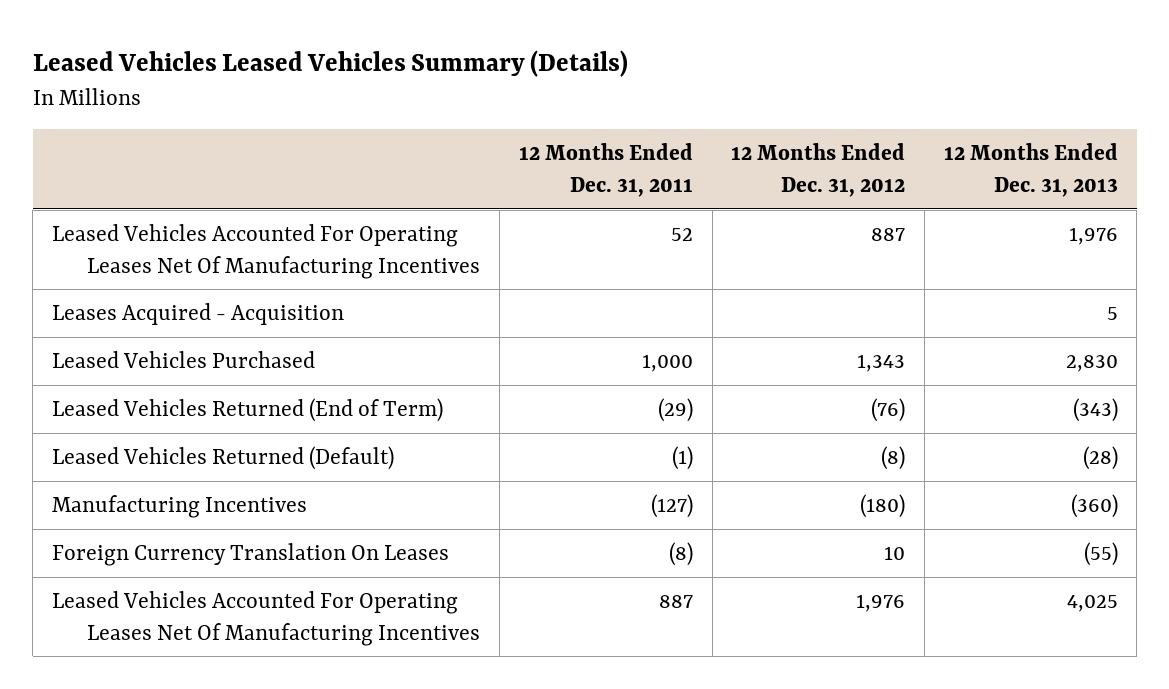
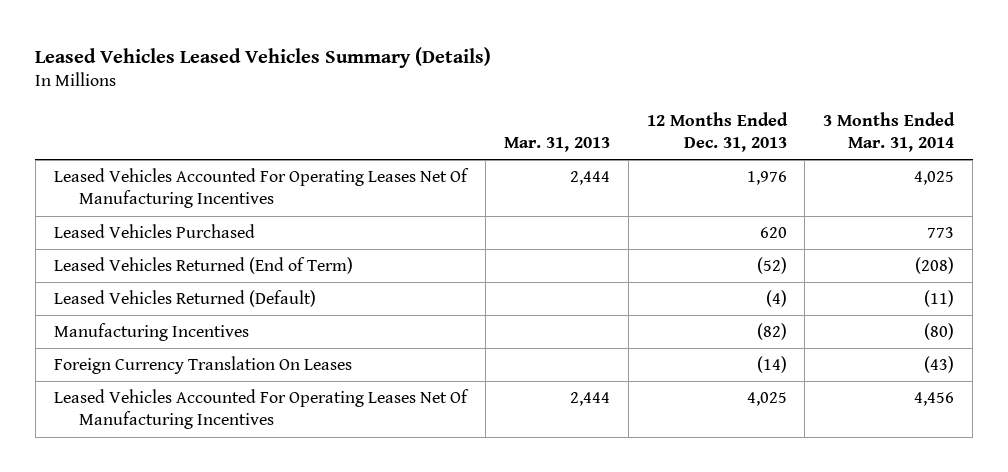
[518,143,693,197] 12 Months Ended Dec. 31, 2011 -> none
[731,143,906,197] 12 Months Ended Dec. 31, 2012 -> none
none -> [503,137,610,153] Mar. 31, 2013
none -> [823,111,956,153] 3 Months Ended Mar. 31, 2014
[51,302,344,325] Leases Acquired - Acquisition -> none
[1065,354,1118,372] 2,830 -> [759,227,787,239] 620
[1072,397,1118,422] (343) -> [756,257,787,275] (52)
[1082,445,1118,470] (28) -> [765,290,787,308] (4)
[1070,493,1118,518] (360) -> [756,323,787,341] (82)
[1083,541,1118,566] (55) -> [756,356,787,374] (14)

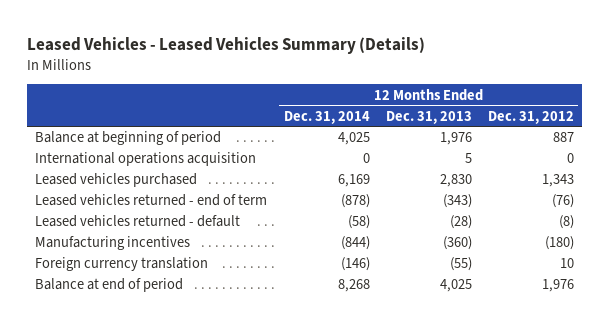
[35,46,492,68] Leased Vehicles Leased Vehicles Summary (Details) -> [27,37,426,55] Leased Vehicles - Leased Vehicles Summary (Details)
[503,137,610,153] Mar. 31, 2013 -> none
[823,111,956,153] 3 Months Ended Mar. 31, 2014 -> none
none -> [283,110,370,124] Dec. 31, 2014
none -> [487,110,574,124] Dec. 31, 2012
[53,168,469,209] Leased Vehicles Accounted For Operating Leases Net Of Manufacturing Incentives -> [35,131,222,146] Balance at beginning of period
none -> [35,152,257,167] International operations acquisition
[53,224,255,239] Leased Vehicles Purchased -> [35,173,198,188] Leased vehicles purchased
[759,227,787,239] 620 -> [439,174,472,188] 2,830
[53,257,353,275] Leased Vehicles Returned (End of Term) -> [35,194,268,207] Leased vehicles returned - end of term
[756,257,787,275] (52) -> [442,194,472,209] (343)
[53,290,316,308] Leased Vehicles Returned (Default) -> [35,215,241,228] Leased vehicles returned - default
[765,290,787,308] (4) -> [449,215,472,230] (28)
[53,323,249,342] Manufacturing Incentives -> [35,236,191,251] Manufacturing incentives
[756,323,787,341] (82) -> [442,236,472,251] (360)
[53,356,352,375] Foreign Currency Translation On Leases -> [35,257,209,272] Foreign currency translation
[756,356,787,374] (14) -> [449,257,472,272] (55)
[53,389,469,430] Leased Vehicles Accounted For Operating Leases Net Of Manufacturing Incentives -> [35,278,184,293] Balance at end of period

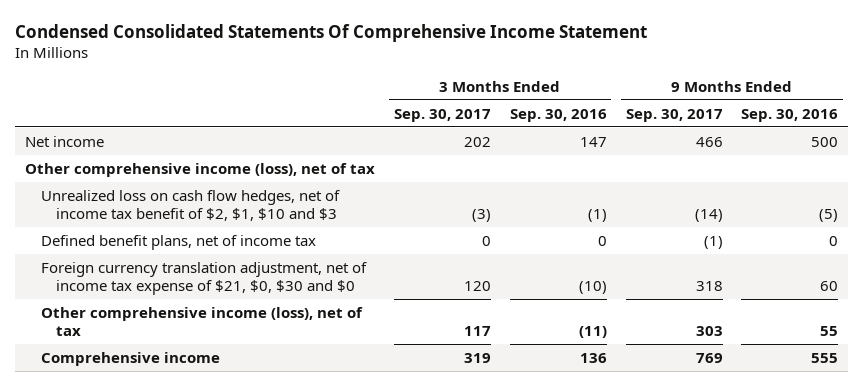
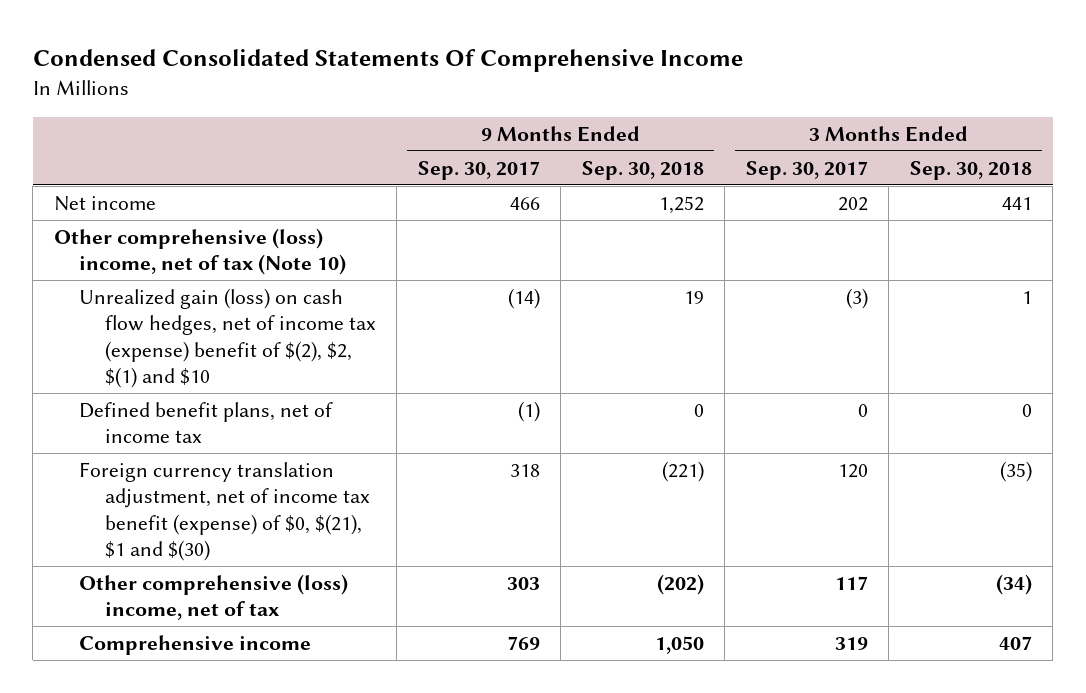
[15,24,648,43] Condensed Consolidated Statements Of Comprehensive Income Statement -> [32,49,743,73] Condensed Consolidated Statements Of Comprehensive Income
[509,108,607,122] Sep. 30, 2016 -> none
[741,108,839,122] Sep. 30, 2016 -> none
none -> [581,160,704,180] Sep. 30, 2018
none -> [909,160,1032,180] Sep. 30, 2018
[24,162,375,177] Other comprehensive income (loss), net of tax -> [53,228,347,276] Other comprehensive (loss) income, net of tax (Note 10)
[40,189,340,221] Unrealized loss on cash flow hedges, net of income tax benefit of $2, $1, $10 and $3 -> [79,288,376,388] Unrealized gain (loss) on cash flow hedges, net of income tax (expense) benefit of $(2), $2, $(1) and $10
[40,261,367,295] Foreign currency translation adjustment, net of income tax expense of $21, $0, $30 and $0 -> [79,462,370,561] Foreign currency translation adjustment, net of income tax benefit (expense) of $0, $(21), $1 and $(30)
[40,306,363,336] Other comprehensive income (loss), net of tax -> [79,574,349,621] Other comprehensive (loss) income, net of tax

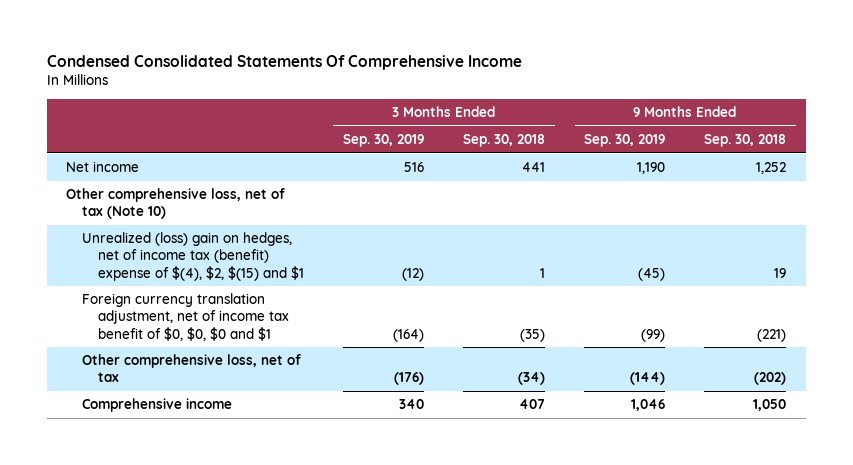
[417,160,540,180] Sep. 30, 2017 -> none
[745,160,868,180] Sep. 30, 2017 -> none
none -> [343,133,425,147] Sep. 30, 2019
none -> [584,133,666,147] Sep. 30, 2019
[79,402,334,444] Defined benefit plans, net of income tax -> none
[53,228,347,276] Other comprehensive (loss) income, net of tax (Note 10) -> [66,188,286,220] Other comprehensive loss, net of tax (Note 10)
[79,288,376,388] Unrealized gain (loss) on cash flow hedges, net of income tax (expense) benefit of $(2), $2, $(1) and $10 -> [82,232,305,281] Unrealized (loss) gain on hedges, net of income tax (benefit) expense of $(4), $2, $(15) and $1
[79,462,370,561] Foreign currency translation adjustment, net of income tax benefit (expense) of $0, $(21), $1 and $(30) -> [82,293,290,341] Foreign currency translation adjustment, net of income tax benefit of $0, $0, $0 and $1
[79,574,349,621] Other comprehensive (loss) income, net of tax -> [82,354,302,383] Other comprehensive loss, net of tax

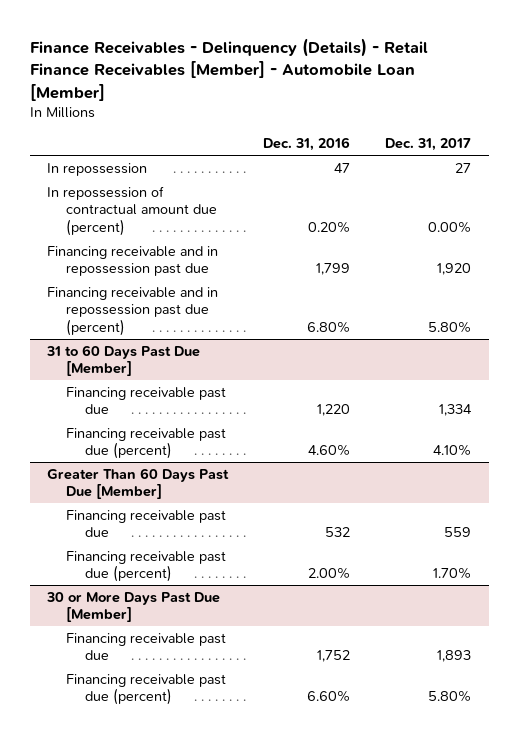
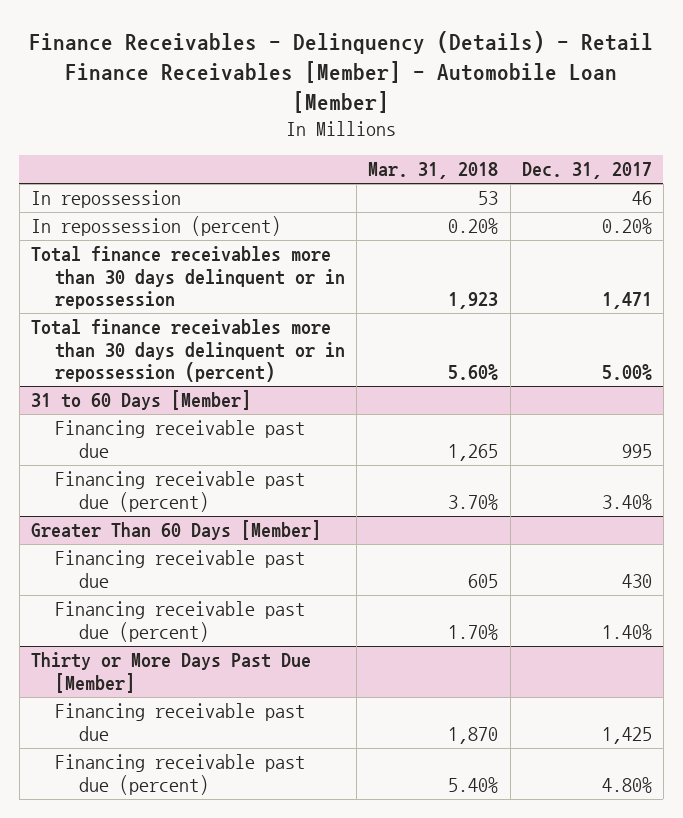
[263,137,351,152] Dec. 31, 2016 -> none
none -> [368,162,499,180] Mar. 31, 2018
[47,245,219,277] Financing receivable and in repossession past due -> none
[47,286,219,337] Financing receivable and in repossession past due (percent) -> none
[455,162,472,173] 27 -> [631,191,652,206] 46
[47,185,218,237] In repossession of contractual amount due (percent) -> [30,216,281,237] In repossession (percent)
[428,221,472,234] 0.00% -> [601,218,652,235] 0.20%
none -> [30,246,345,310] Total finance receivables more than 30 days delinquent or in repossession
none -> [30,319,345,383] Total finance receivables more than 30 days delinquent or in repossession (percent)
[46,344,201,377] 31 to 60 Days Past Due [Member] -> [30,390,251,411] 31 to 60 Days [Member]
[439,404,473,417] 1,334 -> [621,443,652,458] 995
[433,444,472,457] 4.10% -> [601,493,652,510] 3.40%
[47,467,230,500] Greater Than 60 Days Past Due [Member] -> [30,520,321,541] Greater Than 60 Days [Member]
[444,527,472,538] 559 -> [621,573,652,588] 430
[433,567,472,580] 1.70% -> [601,623,652,640] 1.40%
[46,591,221,623] 30 or More Days Past Due [Member] -> [30,652,311,693] Thirty or More Days Past Due [Member]
[437,650,472,663] 1,893 -> [601,726,652,744] 1,425
[428,690,472,703] 5.80% -> [601,776,652,793] 4.80%

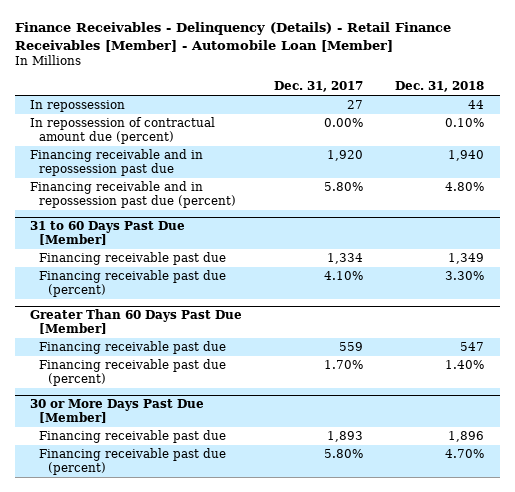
[368,162,499,180] Mar. 31, 2018 -> none
none -> [395,81,485,93] Dec. 31, 2018
[30,246,345,310] Total finance receivables more than 30 days delinquent or in repossession -> none
[30,319,345,383] Total finance receivables more than 30 days delinquent or in repossession (percent) -> none
[631,191,652,206] 46 -> [347,100,364,110] 27
[30,216,281,237] In repossession (percent) -> [30,117,216,145] In repossession of contractual amount due (percent)
[601,218,652,235] 0.20% -> [324,118,364,128] 0.00%
none -> [30,149,204,177] Financing receivable and in repossession past due
none -> [30,181,237,209] Financing receivable and in repossession past due (percent)
[30,390,251,411] 31 to 60 Days [Member] -> [30,221,186,246] 31 to 60 Days Past Due [Member]
[621,443,652,458] 995 -> [327,253,364,265] 1,334
[601,493,652,510] 3.40% -> [324,271,364,281] 4.10%
[30,520,321,541] Greater Than 60 Days [Member] -> [30,309,243,335] Greater Than 60 Days Past Due [Member]
[621,573,652,588] 430 -> [339,342,364,352] 559
[601,623,652,640] 1.40% -> [324,360,364,370] 1.70%
[30,652,311,693] Thirty or More Days Past Due [Member] -> [30,399,205,424] 30 or More Days Past Due [Member]
[601,726,652,744] 1,425 -> [327,431,364,443] 1,893
[601,776,652,793] 4.80% -> [324,449,364,459] 5.80%

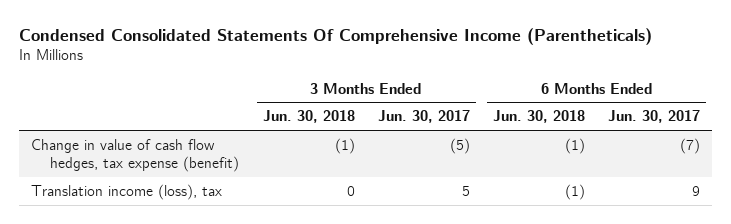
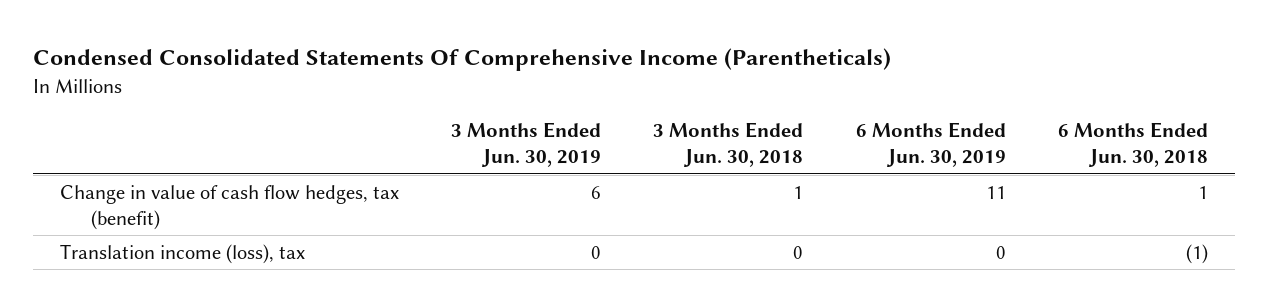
[377,110,470,124] Jun. 30, 2017 -> none
[608,110,701,124] Jun. 30, 2017 -> none
none -> [450,122,601,168] 3 Months Ended Jun. 30, 2019
none -> [855,122,1006,168] 6 Months Ended Jun. 30, 2019
[30,138,240,173] Change in value of cash flow hedges, tax expense (benefit) -> [59,184,399,230] Change in value of cash flow hedges, tax (benefit)
[334,137,355,154] (1) -> [793,185,804,199] 1
[565,137,586,154] (1) -> [1198,185,1209,199] 1

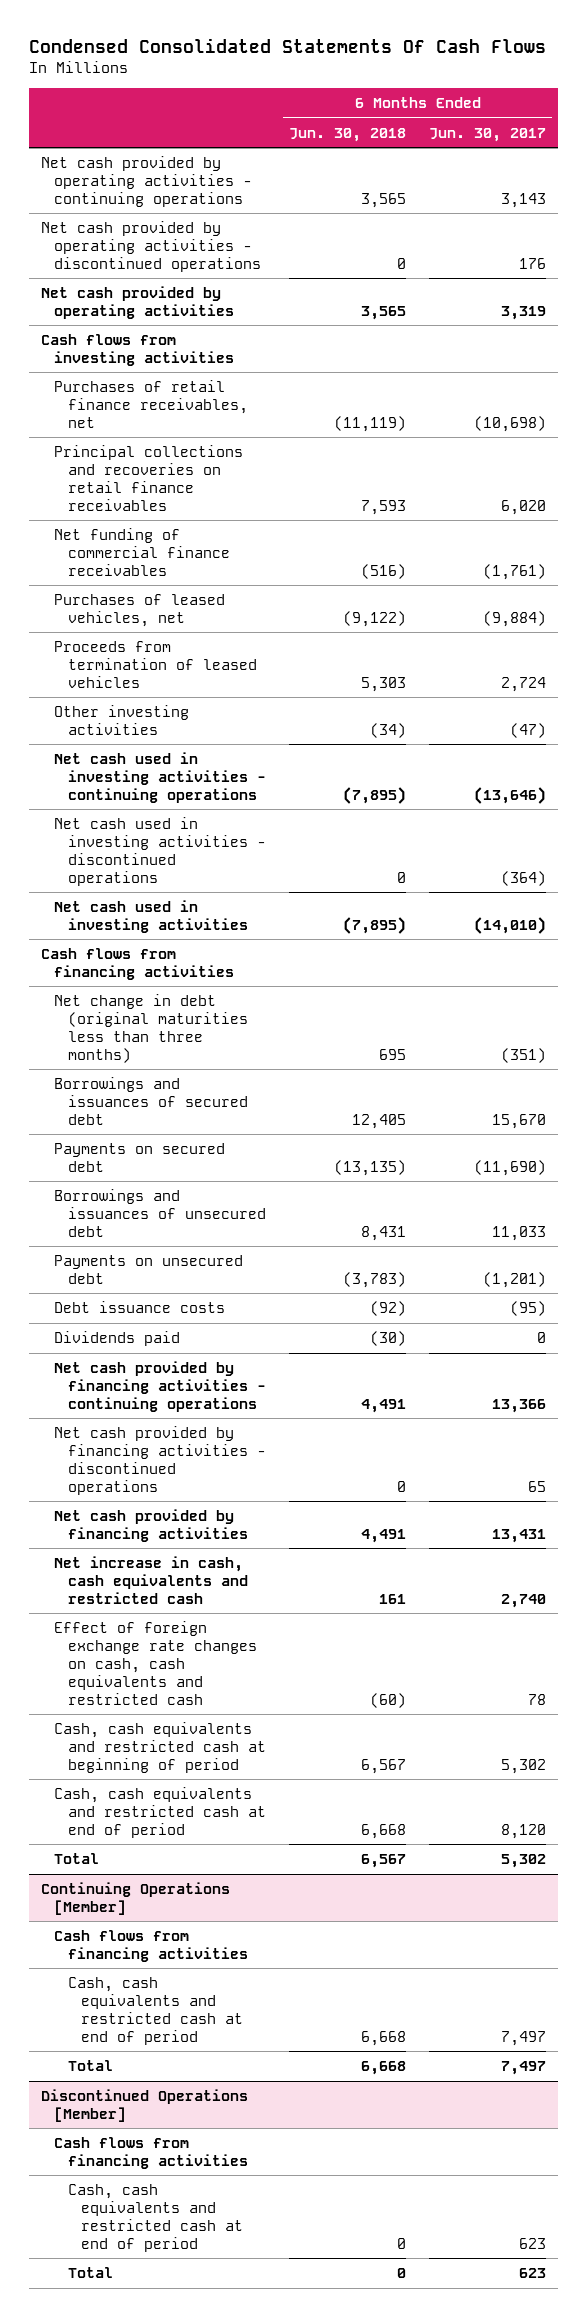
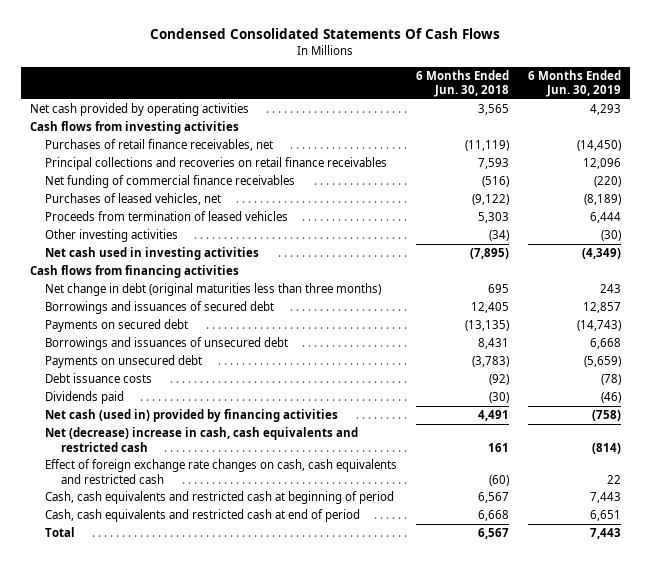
[429,127,547,142] Jun. 30, 2017 -> none
none -> [527,69,621,98] 6 Months Ended Jun. 30, 2019
[40,156,253,207] Net cash provided by operating activities - continuing operations -> none
[40,221,262,272] Net cash provided by operating activities - discontinued operations -> none
[54,752,266,803] Net cash used in investing activities - continuing operations -> none
[54,817,266,886] Net cash used in investing activities - discontinued operations -> none
[54,1361,266,1412] Net cash provided by financing activities - continuing operations -> none
[54,1426,266,1495] Net cash provided by financing activities - discontinued operations -> none
[54,1509,248,1542] Net cash provided by financing activities -> [45,409,339,423] Net cash (used in) provided by financing activities
[54,1556,248,1604] Net increase in cash, cash equivalents and restricted cash -> [45,427,359,452] Net (decrease) increase in cash, cash equivalents and restricted cash
[40,1882,230,1915] Continuing Operations [Member] -> none
[54,1930,248,1962] Cash flows from financing activities -> none
[67,1977,243,2045] Cash, cash equivalents and restricted cash at end of period -> none
[67,2060,113,2072] Total -> none
[40,2089,248,2122] Discontinued Operations [Member] -> none
[54,2137,248,2169] Cash flows from financing activities -> none
[67,2184,243,2252] Cash, cash equivalents and restricted cash at end of period -> none
[67,2267,113,2279] Total -> none

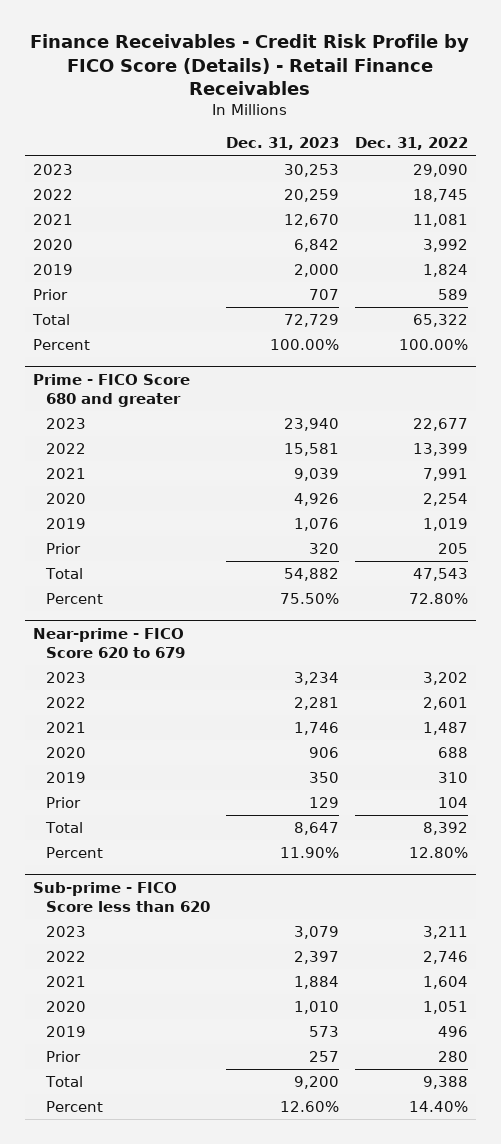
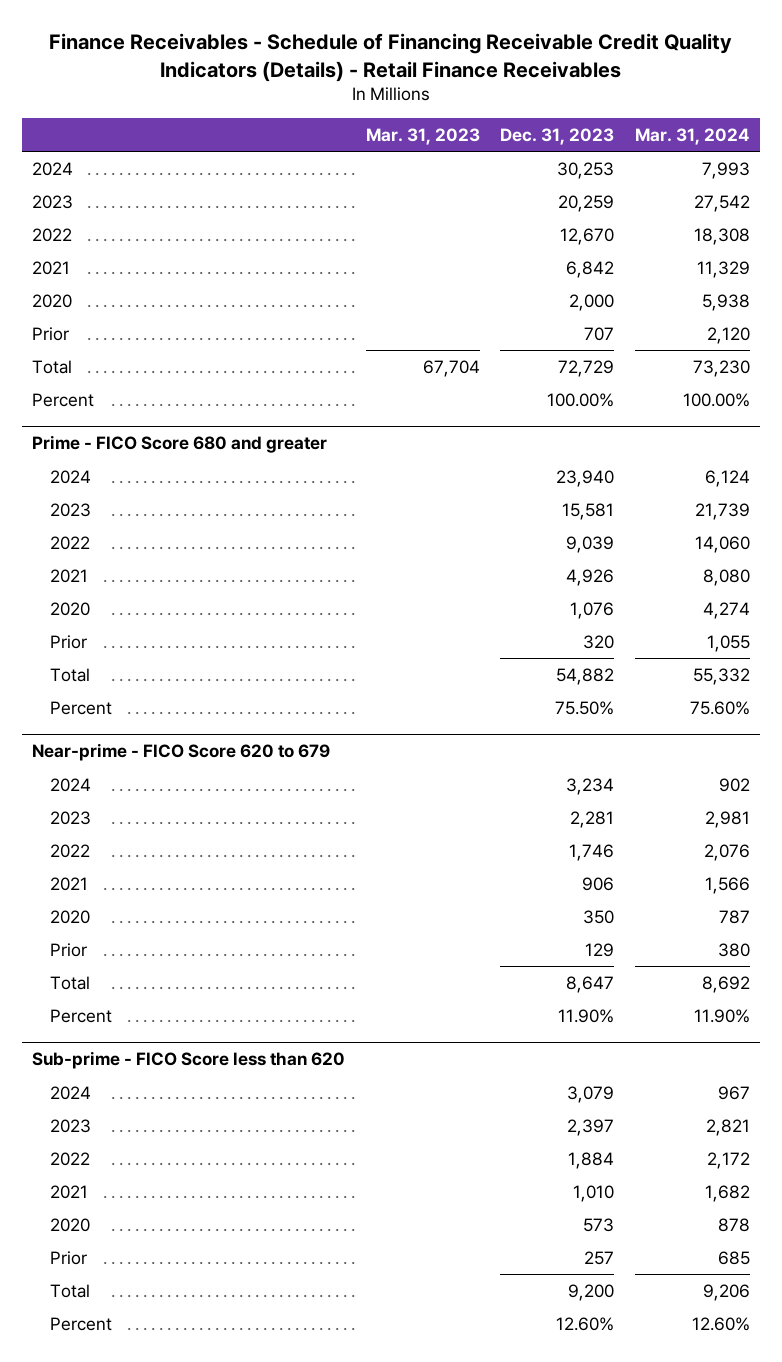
[30,34,470,95] Finance Receivables - Credit Risk Profile by FICO Score (Details) - Retail Finance Receivables -> [48,33,732,82] Finance Receivables - Schedule of Financing Receivable Credit Quality Indicators (Details) - Retail Finance Receivables
[354,137,468,151] Dec. 31, 2022 -> none
none -> [365,128,480,146] Mar. 31, 2023
none -> [634,128,750,146] Mar. 31, 2024
[32,264,73,276] 2019 -> none
none -> [31,161,73,176] 2024
[283,164,339,178] 30,253 -> [558,194,615,212] 20,259
[283,189,339,203] 20,259 -> [560,227,615,245] 12,670
[283,214,339,228] 12,670 -> [566,260,615,278] 6,842
[293,239,339,253] 6,842 -> [569,293,615,311] 2,000
[46,518,87,530] 2019 -> none
none -> [50,469,92,484] 2024
[283,418,339,432] 23,940 -> [562,502,615,520] 15,581
[283,443,339,457] 15,581 -> [566,535,615,553] 9,039
[293,468,339,482] 9,039 -> [566,568,615,586] 4,926
[293,493,339,507] 4,926 -> [570,601,615,619] 1,076
[46,772,87,784] 2019 -> none
none -> [50,777,92,792] 2024
[293,672,339,686] 3,234 -> [570,810,615,828] 2,281
[293,697,339,711] 2,281 -> [569,843,615,861] 1,746
[293,722,339,736] 1,746 -> [582,876,615,891] 906
[308,747,339,759] 906 -> [583,909,615,924] 350
[46,1026,87,1038] 2019 -> none
none -> [50,1085,92,1100] 2024
[293,926,339,940] 3,079 -> [567,1118,615,1136] 2,397
[293,951,339,965] 2,397 -> [568,1151,615,1169] 1,884
[293,976,339,990] 1,884 -> [573,1184,615,1202] 1,010
[293,1001,339,1015] 1,010 -> [583,1217,615,1232] 573

